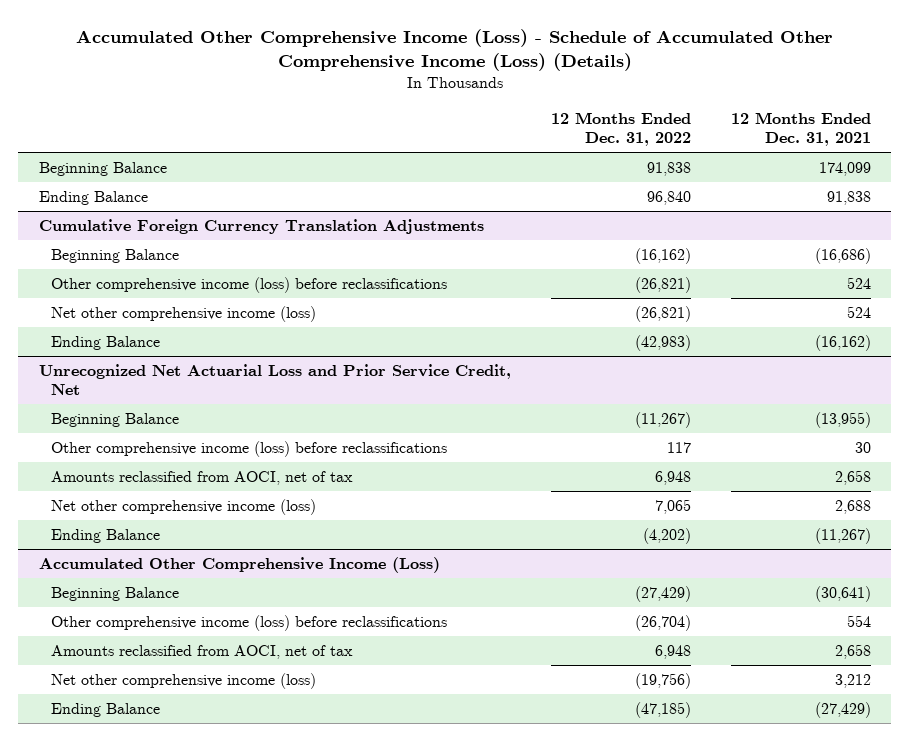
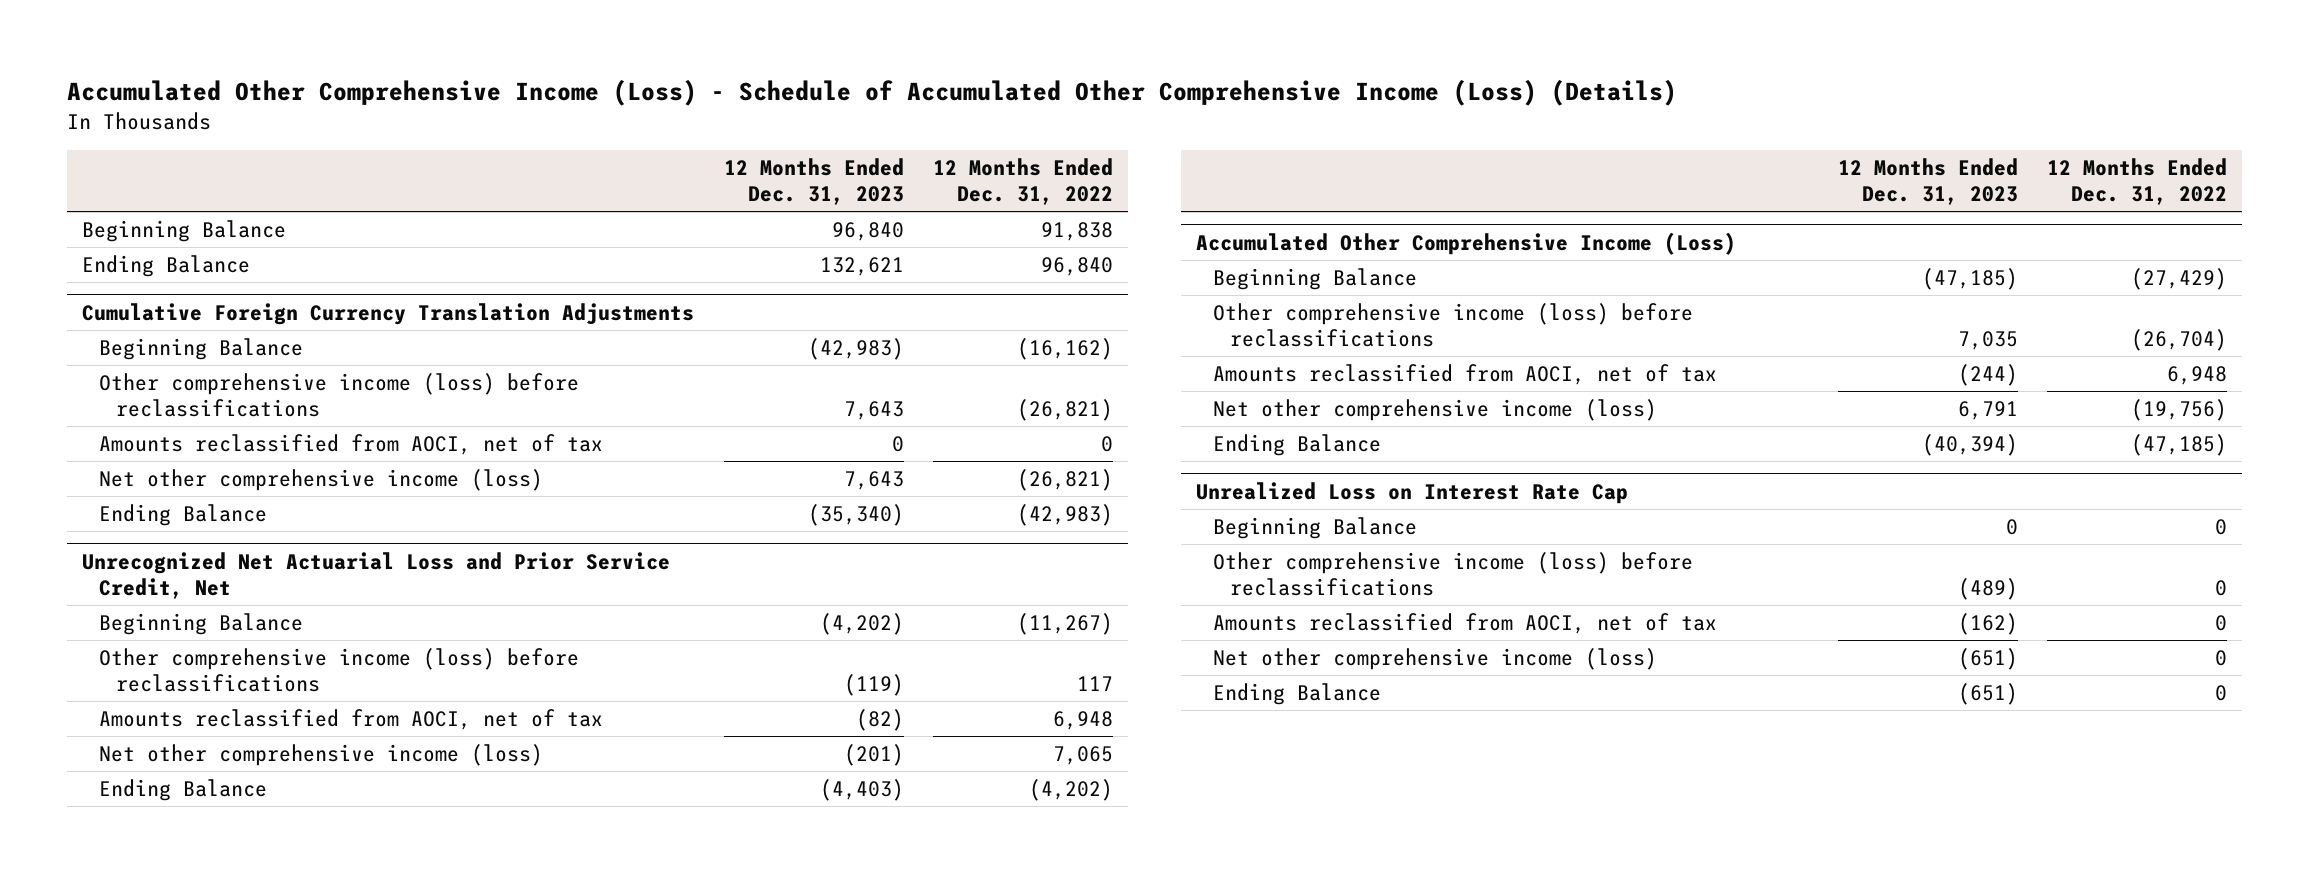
[731,112,872,146] 12 Months Ended Dec. 31, 2021 -> none
none -> [723,158,904,206] 12 Months Ended Dec. 31, 2023
none -> [98,434,603,456] Amounts reclassified from AOCI, net of tax
none -> [1196,482,1629,505] Unrealized Loss on Interest Rate Cap
none -> [1212,517,1417,540] Beginning Balance
none -> [1212,552,1693,597] Other comprehensive income (loss) before reclassifications
none -> [1212,613,1717,635] Amounts reclassified from AOCI, net of tax
none -> [1212,648,1657,671] Net other comprehensive income (loss)
none -> [1212,683,1381,706] Ending Balance

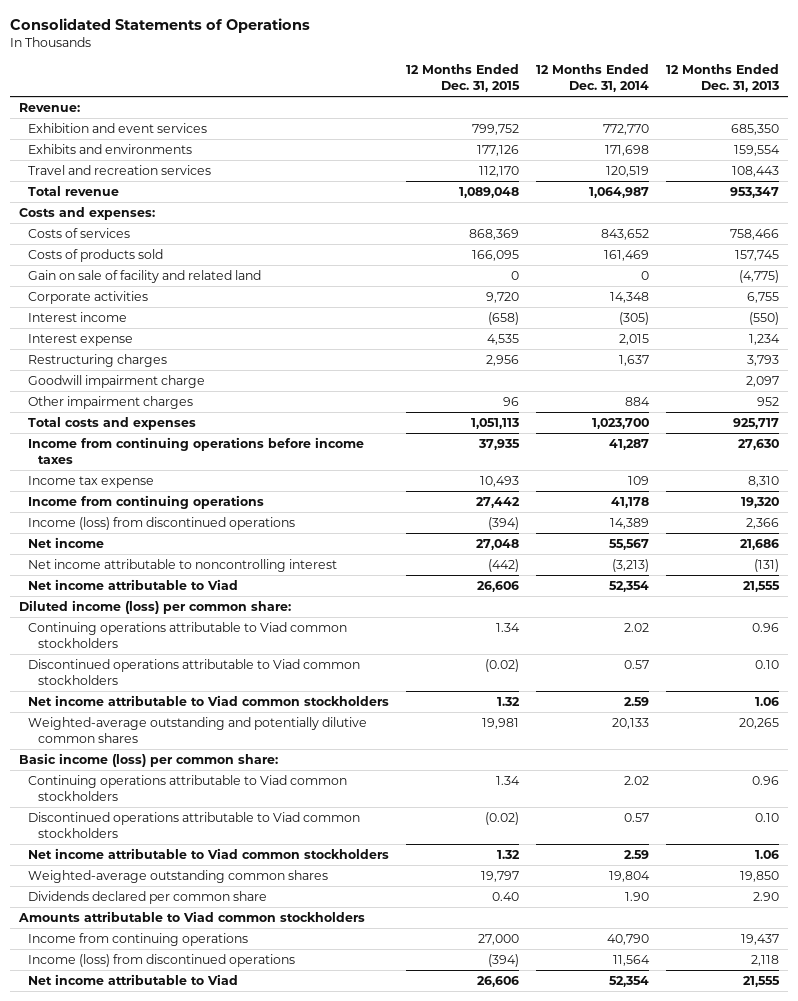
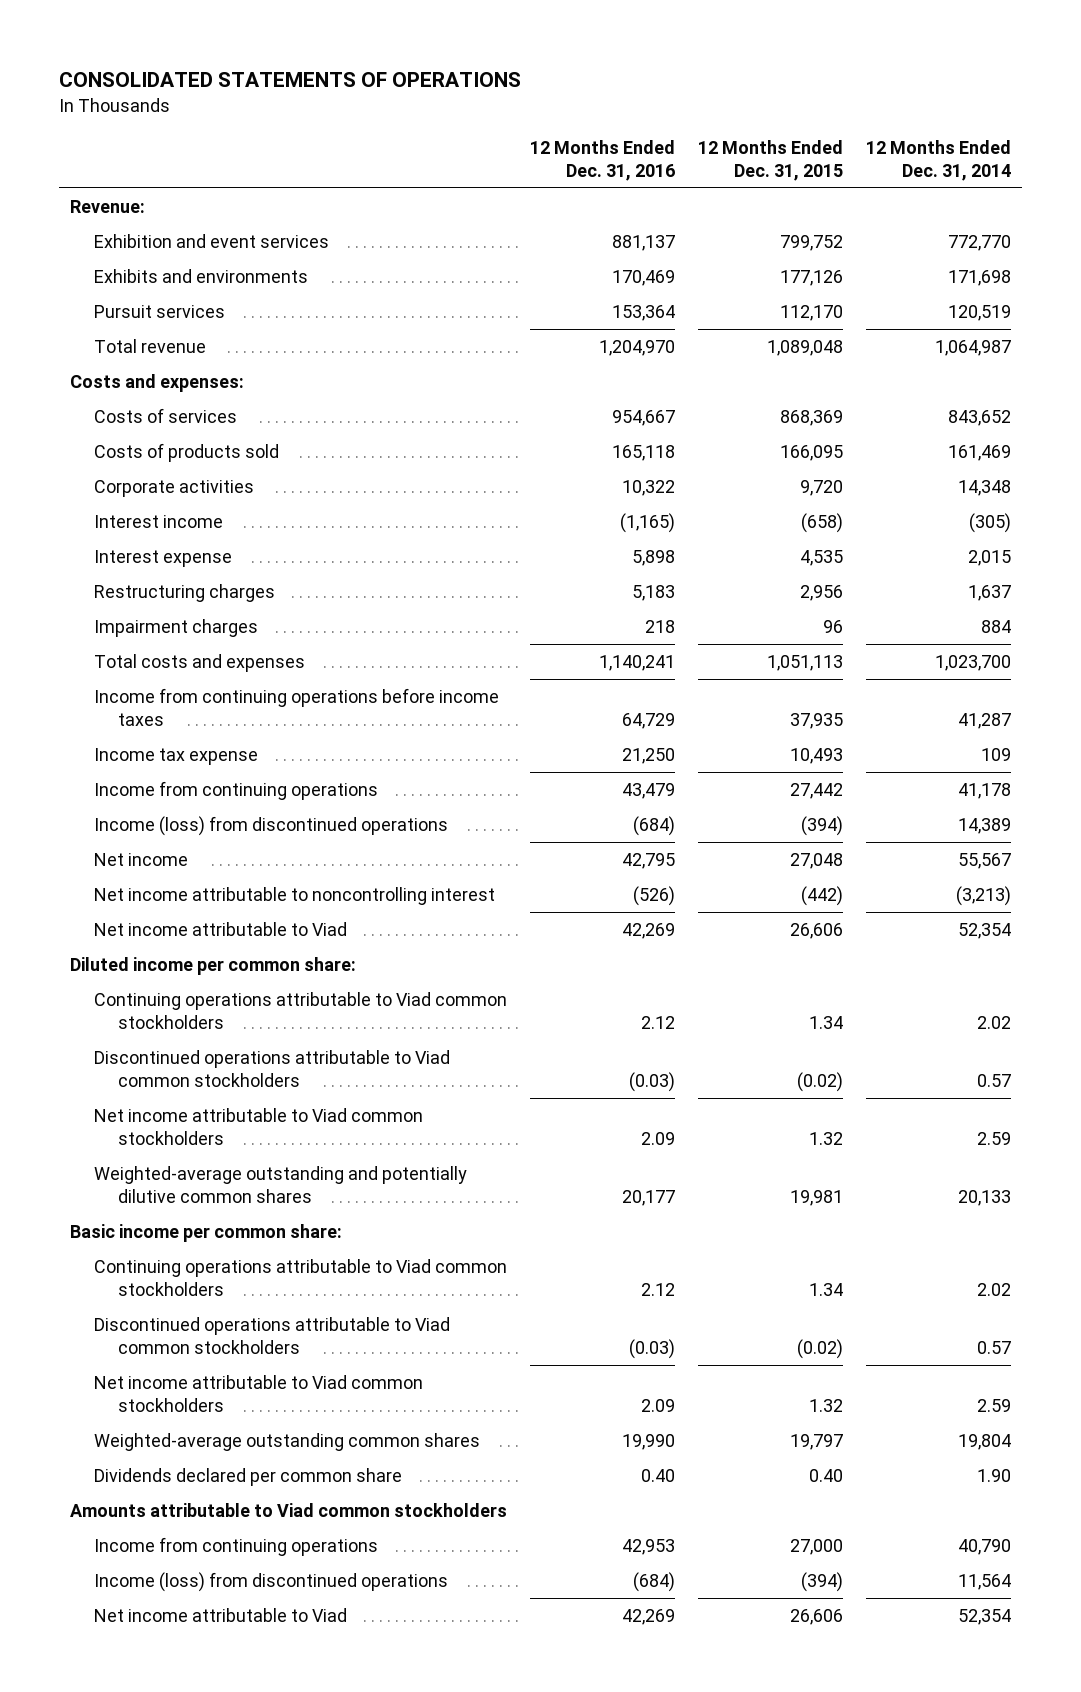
[10,17,311,33] Consolidated Statements of Operations -> [58,72,521,88] CONSOLIDATED STATEMENTS OF OPERATIONS
[666,63,780,93] 12 Months Ended Dec. 31, 2013 -> none
none -> [530,139,676,181] 12 Months Ended Dec. 31, 2016
[28,164,212,175] Travel and recreation services -> [93,304,225,318] Pursuit services
[28,269,262,283] Gain on sale of facility and related land -> none
[28,374,206,388] Goodwill impairment charge -> none
[28,395,194,409] Other impairment charges -> [93,618,258,637] Impairment charges
[18,599,291,614] Diluted income (loss) per common share: -> [70,956,357,975] Diluted income per common share:
[18,752,278,767] Basic income (loss) per common share: -> [70,1223,343,1242] Basic income per common share:

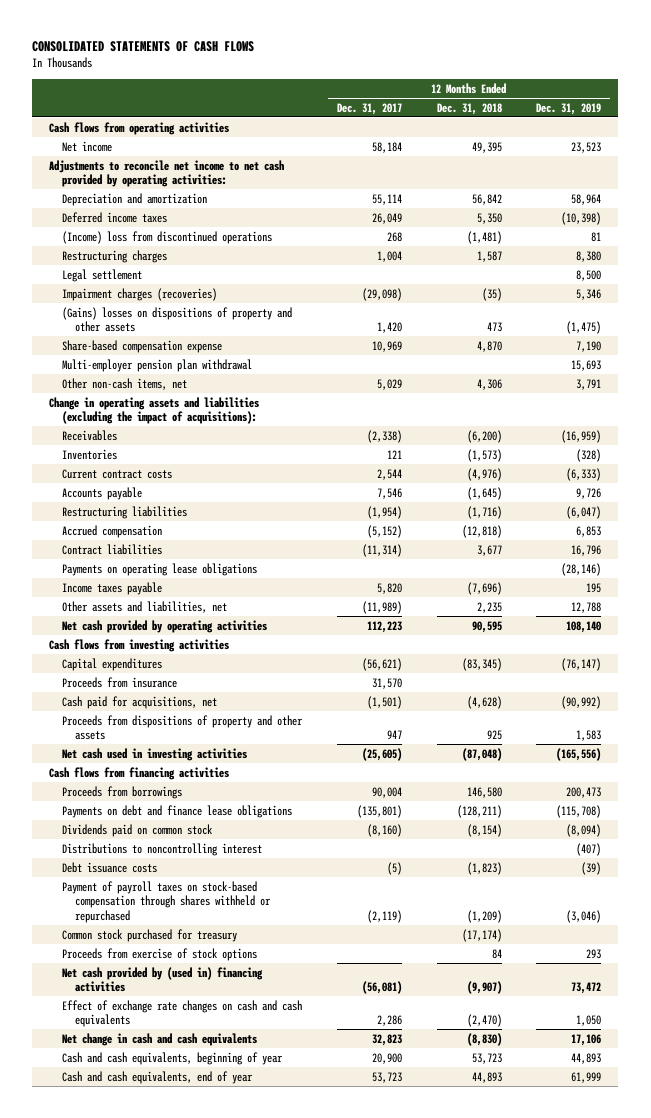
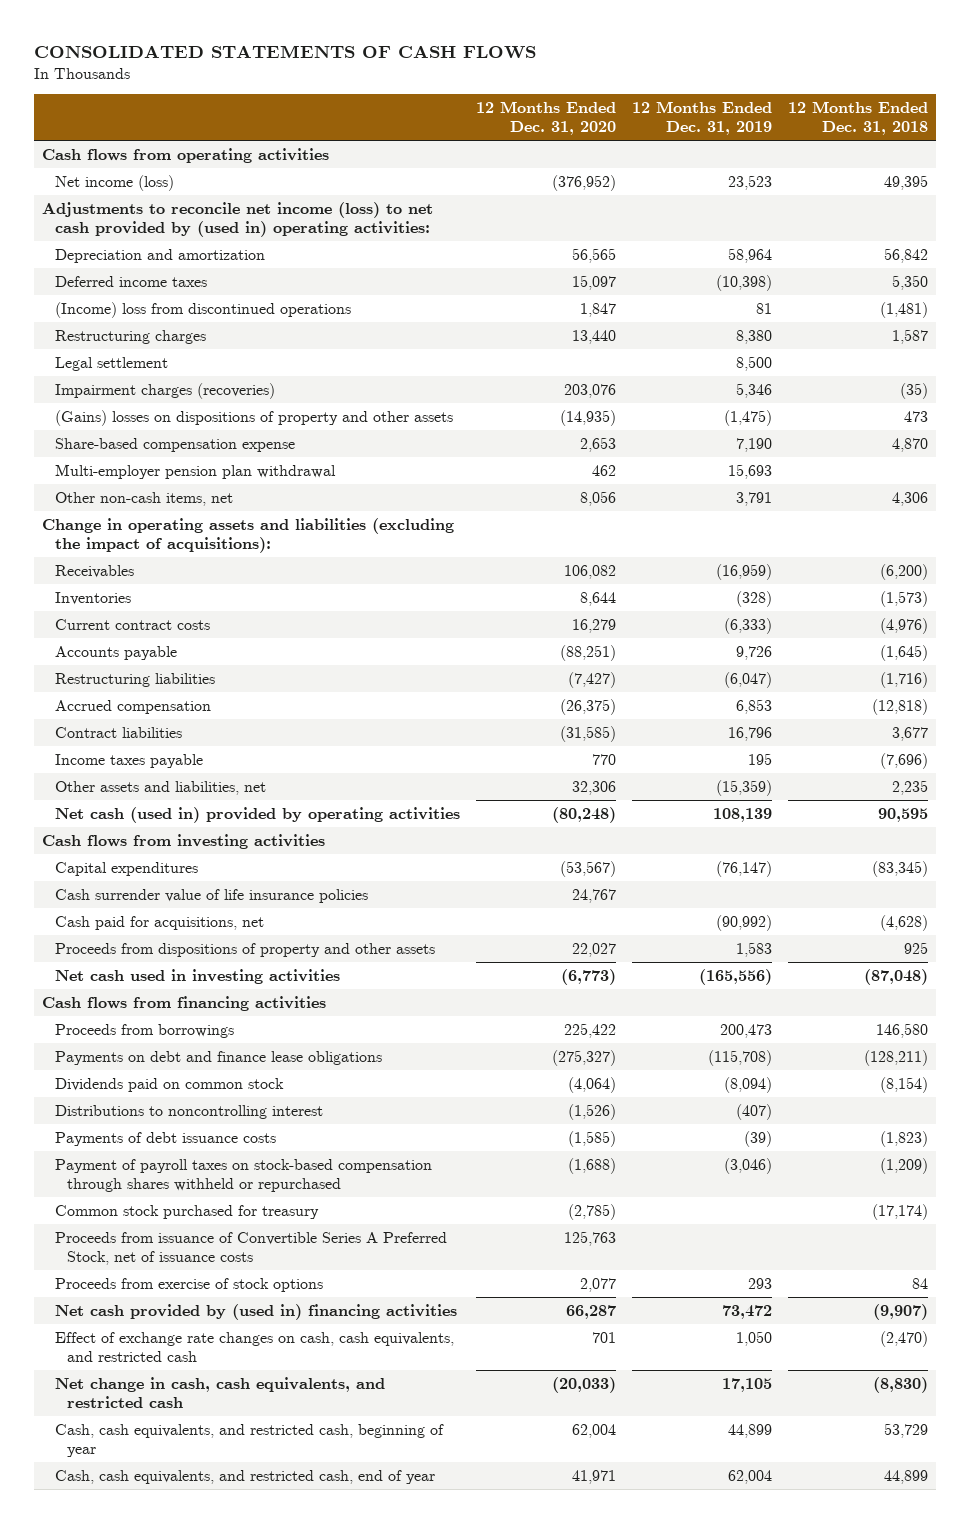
[337,102,403,115] Dec. 31, 2017 -> none
none -> [475,100,616,136] 12 Months Ended Dec. 31, 2020
[62,140,113,152] Net income -> [54,174,174,191] Net income (loss)
[49,159,285,188] Adjustments to reconcile net income to net cash provided by operating activities: -> [42,201,434,238] Adjustments to reconcile net income (loss) to net cash provided by (used in) operating activities:
[62,562,258,576] Payments on operating lease obligations -> none
[571,601,602,613] 12,788 -> [716,779,773,796] (15,359)
[62,619,268,633] Net cash provided by operating activities -> [54,806,460,823] Net cash (used in) provided by operating activities
[566,620,602,633] 108,140 -> [713,807,773,822] 108,139
[62,676,178,688] Proceeds from insurance -> none
none -> [54,888,368,903] Cash surrender value of life insurance policies
[62,861,158,873] Debt issuance costs -> [54,1131,276,1146] Payments of debt issuance costs
none -> [54,1231,447,1266] Proceeds from issuance of Convertible Series A Preferred Stock, net of issuance costs
[62,999,303,1028] Effect of exchange rate changes on cash and cash equivalents -> [54,1331,454,1363] Effect of exchange rate changes on cash, cash equivalents, and restricted cash
[62,1032,258,1046] Net change in cash and cash equivalents -> [54,1376,385,1409] Net change in cash, cash equivalents, and restricted cash
[571,1033,602,1046] 17,106 -> [722,1377,773,1392] 17,105
[62,1051,284,1065] Cash and cash equivalents, beginning of year -> [54,1423,444,1458] Cash, cash equivalents, and restricted cash, beginning of year
[471,1052,502,1064] 53,723 -> [884,1422,929,1438] 53,729
[571,1052,602,1064] 44,893 -> [728,1423,773,1438] 44,899
[62,1070,254,1084] Cash and cash equivalents, end of year -> [54,1469,435,1484] Cash, cash equivalents, and restricted cash, end of year
[471,1071,502,1083] 44,893 -> [884,1469,929,1484] 44,899
[571,1071,602,1083] 61,999 -> [728,1469,773,1484] 62,004

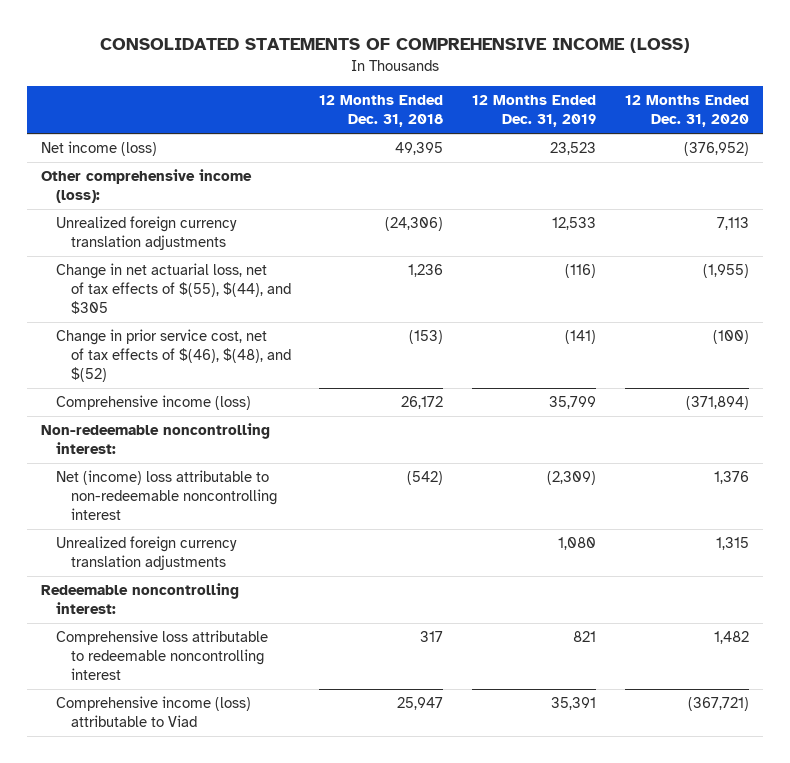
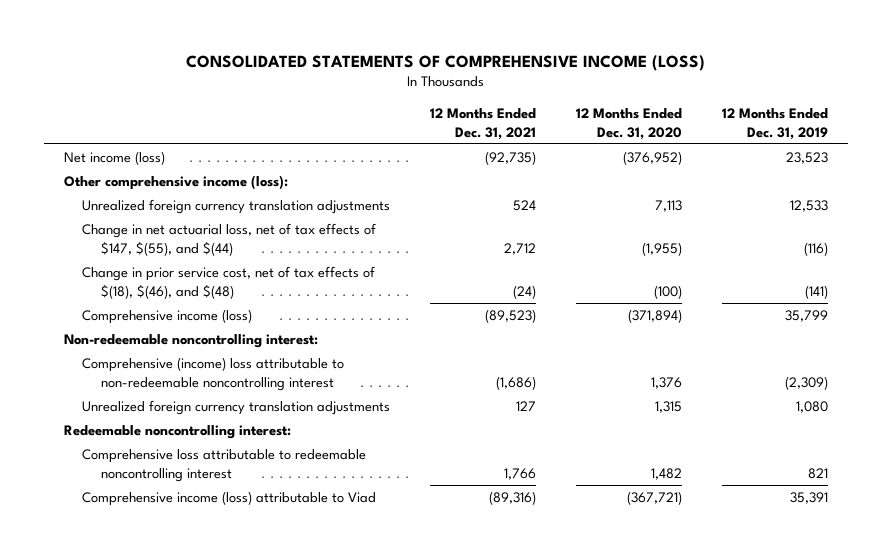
[319,95,444,128] 12 Months Ended Dec. 31, 2018 -> none
none -> [430,107,537,140] 12 Months Ended Dec. 31, 2021
[55,263,291,315] Change in net actuarial loss, net of tax effects of $(55), $(44), and $305 -> [82,222,377,256] Change in net actuarial loss, net of tax effects of $147, $(55), and $(44)
[55,329,291,383] Change in prior service cost, net of tax effects of $(46), $(48), and $(52) -> [82,265,376,299] Change in prior service cost, net of tax effects of $(18), $(46), and $(48)
[55,470,277,521] Net (income) loss attributable to non-redeemable noncontrolling interest -> [82,356,345,391] Comprehensive (income) loss attributable to non-redeemable noncontrolling interest

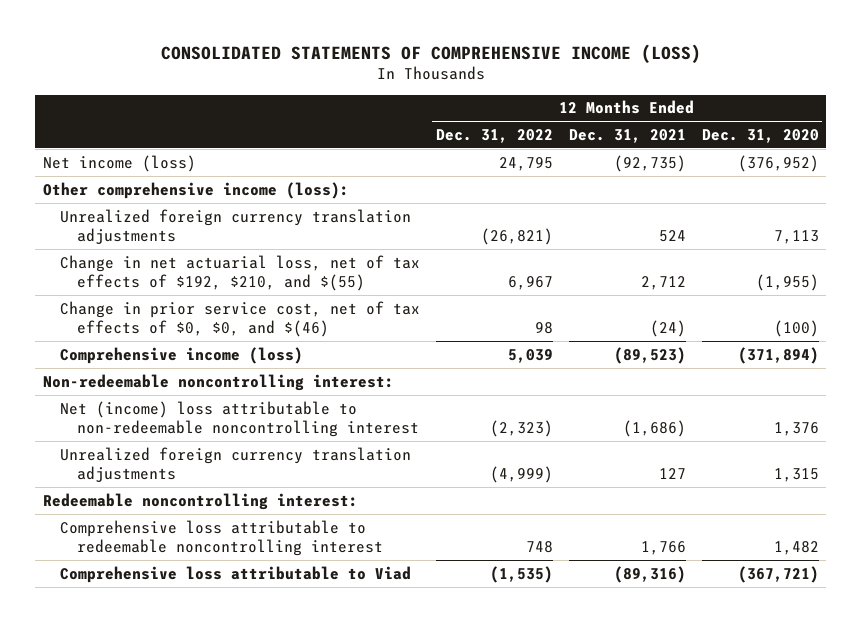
[722,107,829,140] 12 Months Ended Dec. 31, 2019 -> none
none -> [435,128,553,143] Dec. 31, 2022
[82,222,377,256] Change in net actuarial loss, net of tax effects of $147, $(55), and $(44) -> [60,254,421,292] Change in net actuarial loss, net of tax effects of $192, $210, and $(55)
[82,265,376,299] Change in prior service cost, net of tax effects of $(18), $(46), and $(48) -> [60,300,421,338] Change in prior service cost, net of tax effects of $0, $0, and $(46)
[82,356,345,391] Comprehensive (income) loss attributable to non-redeemable noncontrolling interest -> [60,400,420,438] Net (income) loss attributable to non-redeemable noncontrolling interest
[82,490,377,506] Comprehensive income (loss) attributable to Viad -> [60,565,412,583] Comprehensive loss attributable to Viad

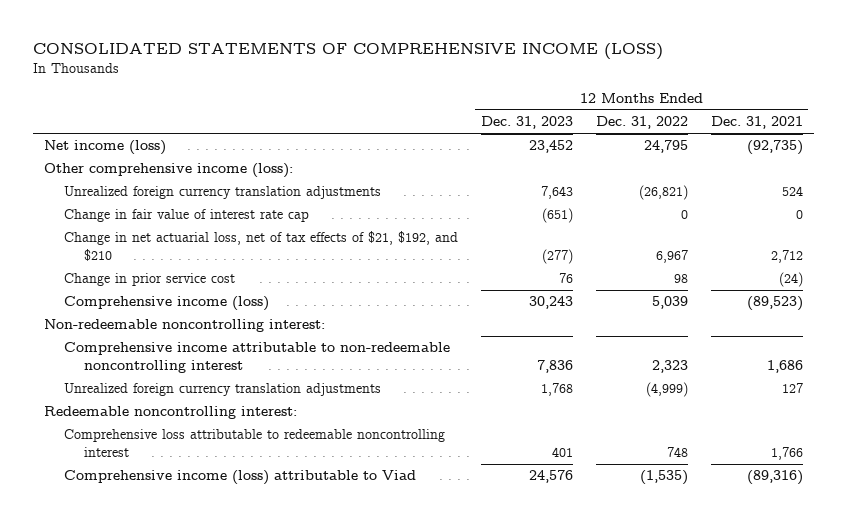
[701,128,819,143] Dec. 31, 2020 -> none
none -> [480,116,573,130] Dec. 31, 2023
none -> [64,209,310,223] Change in fair value of interest rate cap
[60,254,421,292] Change in net actuarial loss, net of tax effects of $192, $210, and $(55) -> [64,231,459,261] Change in net actuarial loss, net of tax effects of $21, $192, and $210
[60,300,421,338] Change in prior service cost, net of tax effects of $0, $0, and $(46) -> [64,273,236,287] Change in prior service cost
[60,400,420,438] Net (income) loss attributable to non-redeemable noncontrolling interest -> [64,342,451,373] Comprehensive income attributable to non-redeemable noncontrolling interest
[489,420,553,438] (2,323) -> [651,359,688,373] 2,323
[622,420,686,438] (1,686) -> [766,359,803,373] 1,686
[60,565,412,583] Comprehensive loss attributable to Viad -> [64,470,417,486] Comprehensive income (loss) attributable to Viad

